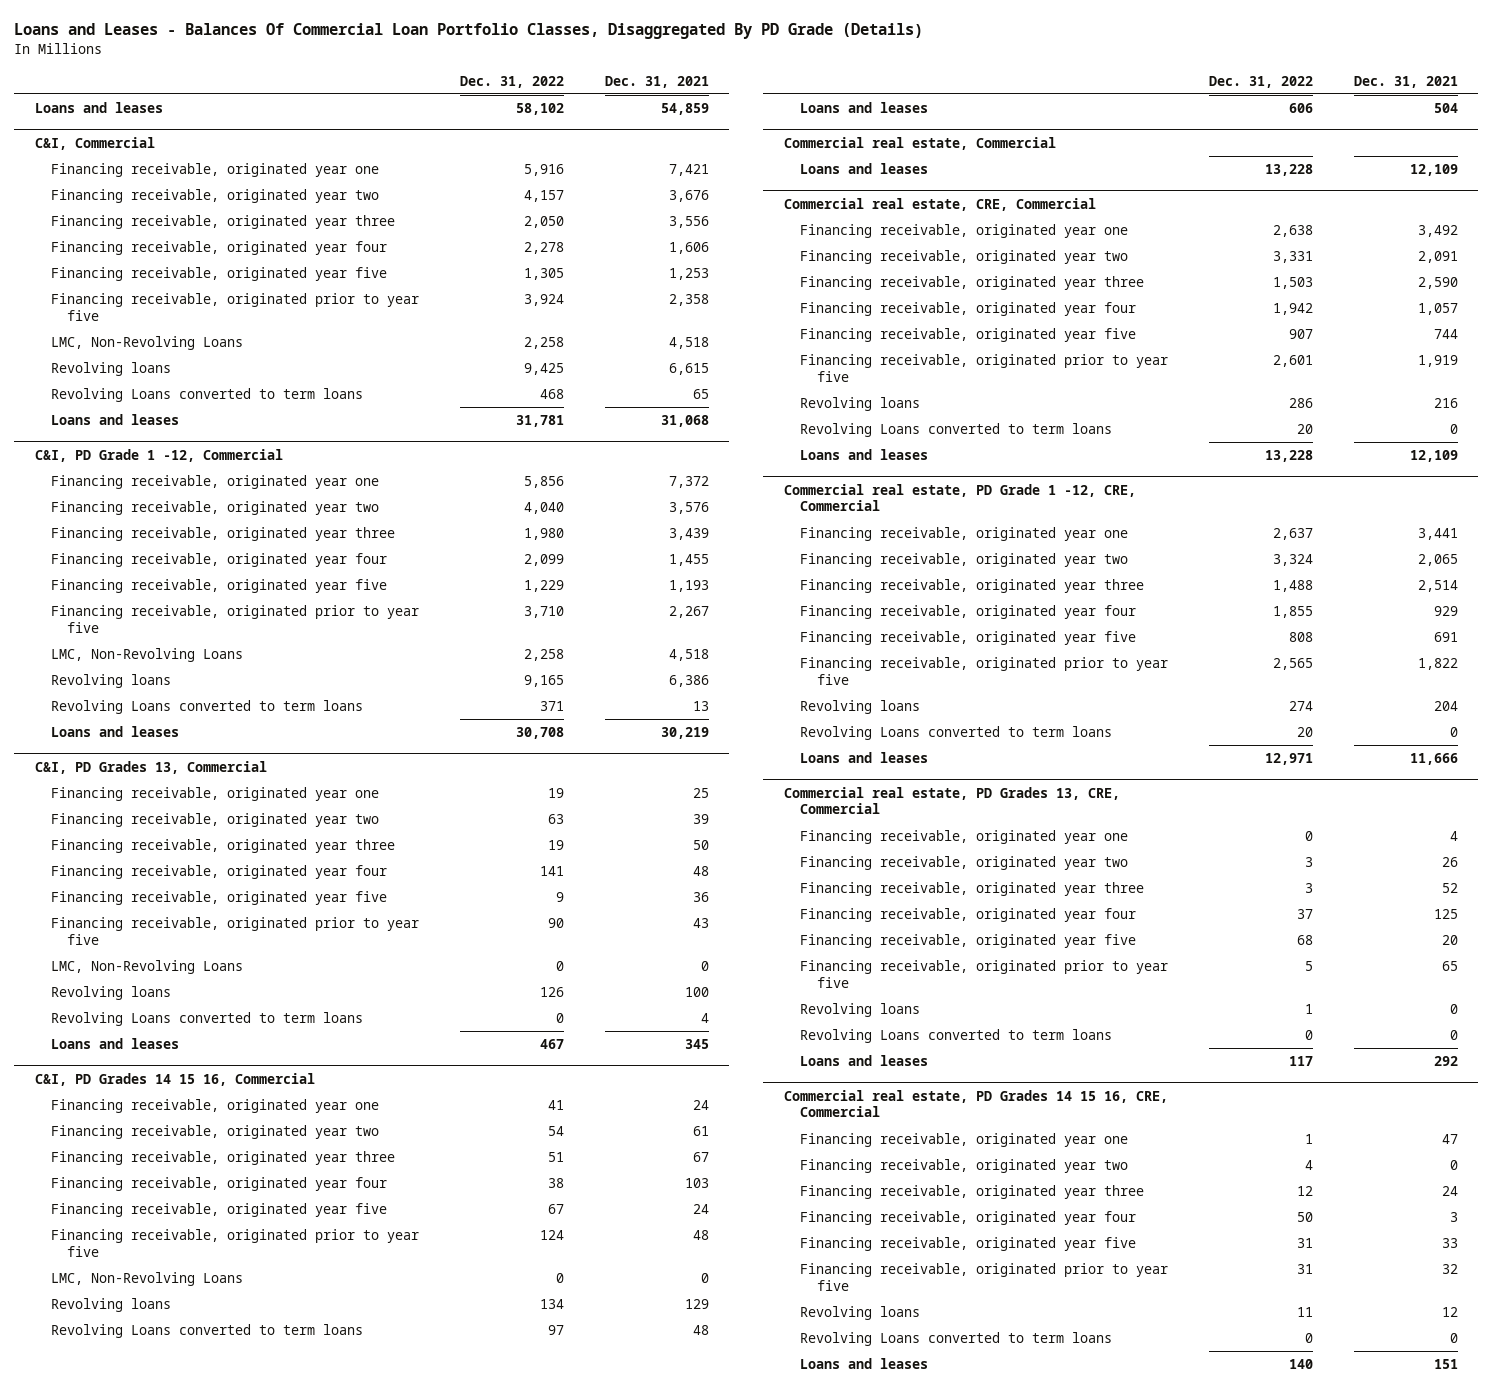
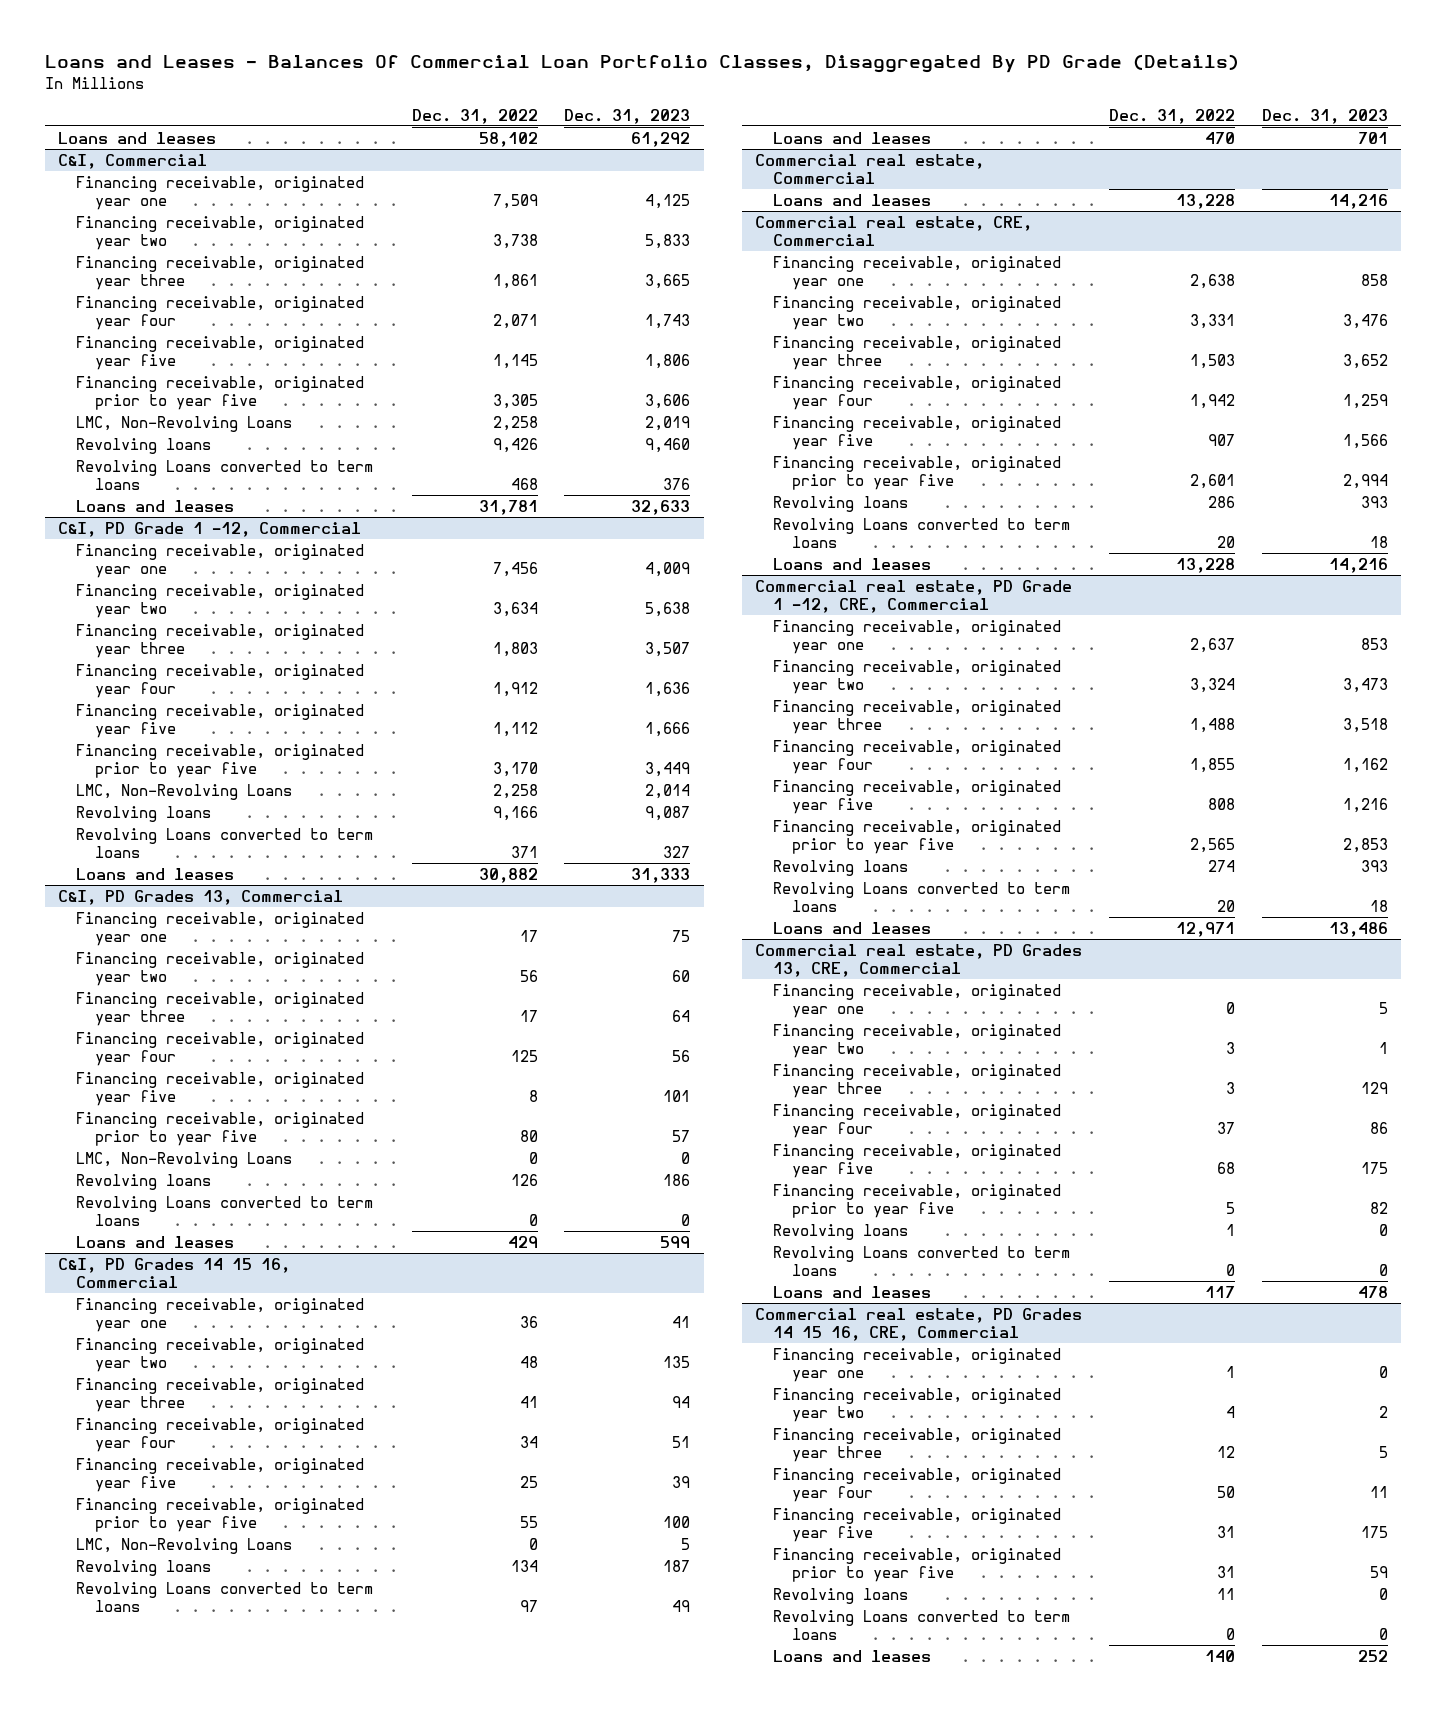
[604,75,709,88] Dec. 31, 2021 -> none
none -> [564,108,691,124] Dec. 31, 2023
[523,164,564,177] 5,916 -> [492,193,538,209] 7,509
[523,190,564,203] 4,157 -> [492,233,538,249] 3,738
[523,216,564,229] 2,050 -> [492,273,538,289] 1,861
[523,242,564,255] 2,278 -> [492,313,538,329] 2,071
[523,268,564,281] 1,305 -> [492,353,538,369] 1,145
[523,294,564,307] 3,924 -> [492,393,538,409] 3,305
[523,363,564,376] 9,425 -> [492,437,538,453] 9,426
[523,476,564,489] 5,856 -> [492,561,538,577] 7,456
[523,502,564,515] 4,040 -> [492,601,538,617] 3,634
[523,528,564,541] 1,980 -> [492,641,538,657] 1,803
[523,554,564,567] 2,099 -> [492,681,538,697] 1,912
[523,580,564,593] 1,229 -> [492,721,538,737] 1,112
[523,606,564,619] 3,710 -> [492,761,538,777] 3,170
[523,675,564,688] 9,165 -> [492,805,538,821] 9,166
[515,727,564,740] 30,708 -> [478,867,538,883] 30,882
[547,788,564,799] 19 -> [519,929,538,942] 17
[547,814,564,825] 63 -> [519,969,538,982] 56
[547,840,564,851] 19 -> [519,1009,538,1022] 17
[539,866,564,877] 141 -> [510,1049,538,1062] 125
[555,892,564,903] 9 -> [528,1089,538,1102] 8
[547,918,564,929] 90 -> [519,1129,538,1142] 80
[539,1039,564,1050] 467 -> [507,1235,538,1248] 429
[547,1100,564,1111] 41 -> [519,1315,538,1328] 36
[547,1126,564,1137] 54 -> [519,1355,538,1368] 48
[547,1152,564,1163] 51 -> [519,1395,538,1408] 41
[547,1178,564,1189] 38 -> [519,1435,538,1448] 34
[547,1204,564,1215] 67 -> [519,1475,538,1488] 25
[539,1230,564,1241] 124 -> [519,1515,538,1528] 55
[1288,103,1313,114] 606 -> [1204,131,1235,144] 470

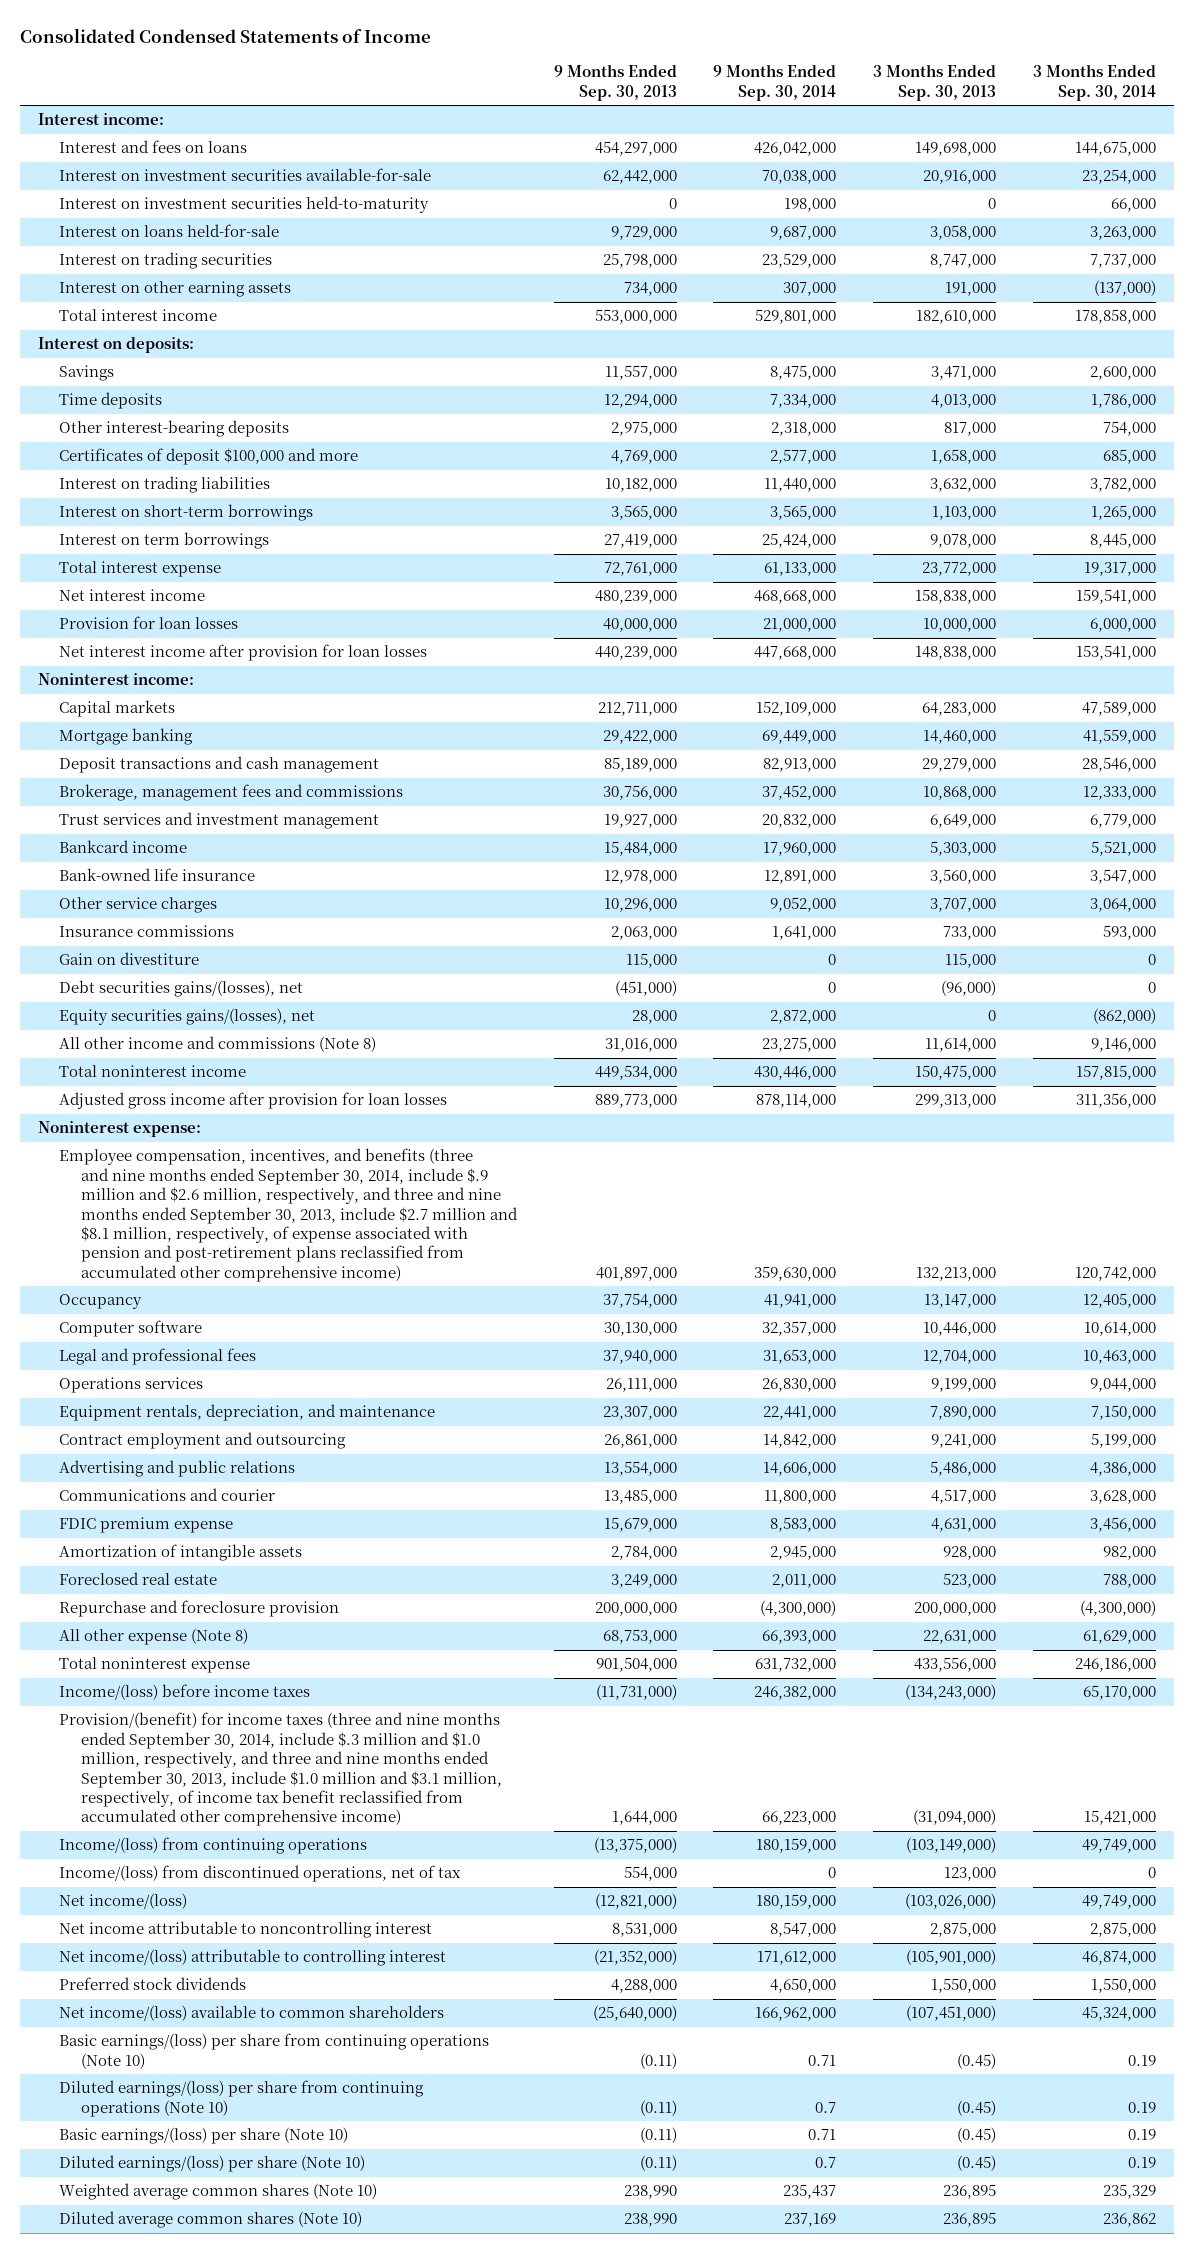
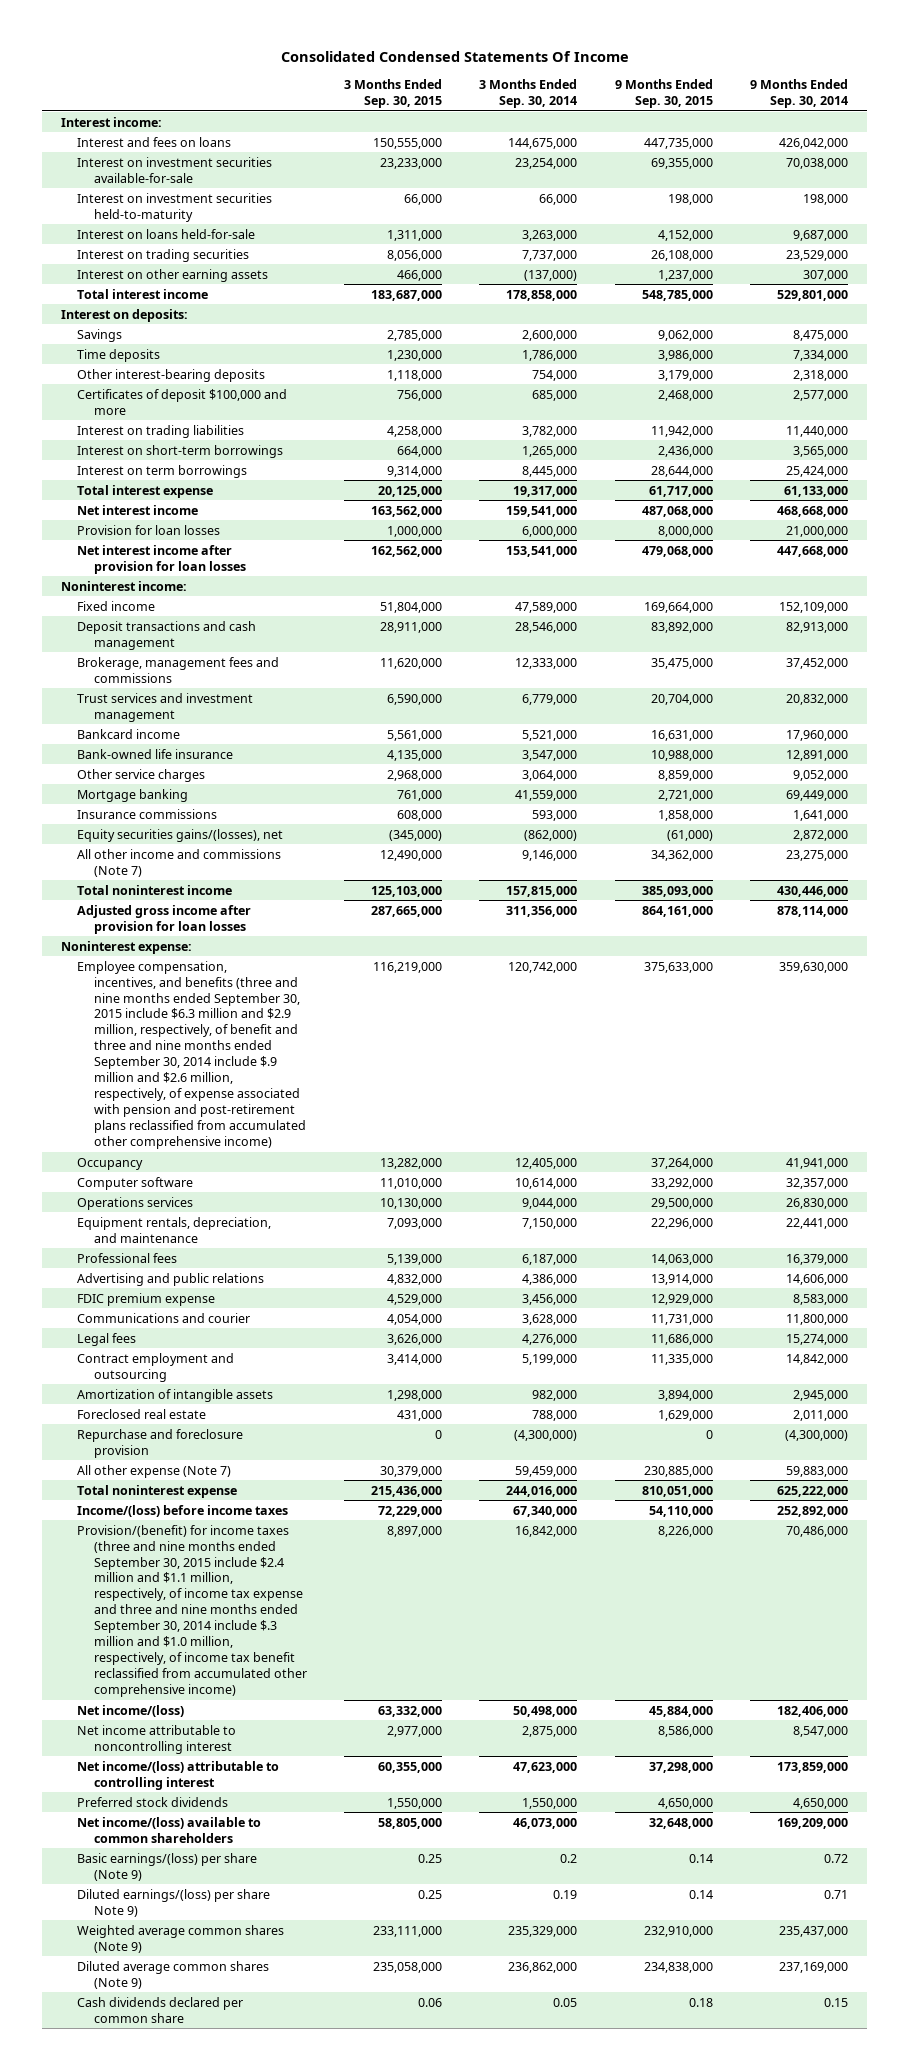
[19,27,431,43] Consolidated Condensed Statements of Income -> [280,50,629,62] Consolidated Condensed Statements Of Income
[553,64,677,101] 9 Months Ended Sep. 30, 2013 -> none
[873,64,997,101] 3 Months Ended Sep. 30, 2013 -> none
none -> [343,79,442,109] 3 Months Ended Sep. 30, 2015
none -> [614,79,713,109] 9 Months Ended Sep. 30, 2015
[59,700,176,718] Capital markets -> [77,600,156,611] Fixed income
[59,728,194,746] Mortgage banking -> [77,788,189,802] Mortgage banking
[59,952,200,966] Gain on divestiture -> none
[59,980,304,998] Debt securities gains/(losses), net -> none
[59,1036,377,1053] All other income and commissions (Note 8) -> [77,848,282,877] All other income and commissions (Note 7)
[59,1148,518,1282] Employee compensation, incentives, and benefits (three and nine months ended September 30, 2014, include $.9 million and $2.6 million, respectively, and three and nine months ended September 30, 2013, include $2.7 million and $8.1 million, respectively, of expense associated with pension and post-retirement plans reclassified from accumulated other comprehensive income) -> [77,960,306,1149] Employee compensation, incentives, and benefits (three and nine months ended September 30, 2015 include $6.3 million and $2.9 million, respectively, of benefit and three and nine months ended September 30, 2014 include $.9 million and $2.6 million, respectively, of expense associated with pension and post-retirement plans reclassified from accumulated other comprehensive income)
[59,1348,257,1366] Legal and professional fees -> none
none -> [77,1252,178,1263] Professional fees
[59,1488,276,1502] Communications and courier -> [77,1312,251,1323] Communications and courier
none -> [77,1332,137,1346] Legal fees
[59,1432,347,1450] Contract employment and outsourcing -> [77,1352,235,1382] Contract employment and outsourcing
[59,1837,368,1855] Income/(loss) from continuing operations -> none
[59,1865,462,1883] Income/(loss) from discontinued operations, net of tax -> none
[59,1628,249,1646] All other expense (Note 8) -> [77,1464,232,1478] All other expense (Note 7)
[762,1630,837,1645] 66,393,000 -> [786,1465,849,1477] 59,883,000
[1082,1630,1156,1645] 61,629,000 -> [515,1465,578,1477] 59,459,000
[755,1658,837,1673] 631,732,000 -> [777,1485,849,1497] 625,222,000
[1074,1658,1156,1673] 246,186,000 -> [506,1485,578,1497] 244,016,000
[754,1686,837,1701] 246,382,000 -> [777,1505,849,1517] 252,892,000
[1082,1685,1156,1701] 65,170,000 -> [513,1505,578,1517] 67,340,000
[59,1712,502,1827] Provision/(benefit) for income taxes (three and nine months ended September 30, 2014, include $.3 million and $1.0 million, respectively, and three and nine months ended September 30, 2013, include $1.0 million and $3.1 million, respectively, of income tax benefit reclassified from accumulated other comprehensive income) -> [77,1524,307,1698] Provision/(benefit) for income taxes (three and nine months ended September 30, 2015 include $2.4 million and $1.1 million, respectively, of income tax expense and three and nine months ended September 30, 2014 include $.3 million and $1.0 million, respectively, of income tax benefit reclassified from accumulated other comprehensive income)
[762,1811,837,1826] 66,223,000 -> [786,1525,849,1537] 70,486,000
[1083,1810,1156,1826] 15,421,000 -> [515,1525,578,1537] 16,842,000
[756,1894,837,1910] 180,159,000 -> [777,1705,849,1717] 182,406,000
[1081,1895,1156,1910] 49,749,000 -> [513,1705,578,1717] 50,498,000
[757,1951,837,1966] 171,612,000 -> [777,1761,849,1773] 173,859,000
[1081,1951,1156,1966] 46,874,000 -> [513,1761,578,1773] 47,623,000
[59,2033,490,2069] Basic earnings/(loss) per share from continuing operations (Note 10) -> none
[59,2080,425,2117] Diluted earnings/(loss) per share from continuing operations (Note 10) -> none
[755,2007,837,2022] 166,962,000 -> [777,1817,849,1829] 169,209,000
[1081,2006,1156,2022] 45,324,000 -> [513,1817,578,1829] 46,073,000
[59,2127,349,2145] Basic earnings/(loss) per share (Note 10) -> [77,1852,258,1881] Basic earnings/(loss) per share (Note 9)
[808,2129,837,2141] 0.71 -> [824,1853,849,1863] 0.72
[1127,2129,1156,2141] 0.19 -> [560,1853,578,1863] 0.2
[59,2155,366,2173] Diluted earnings/(loss) per share (Note 10) -> [77,1888,271,1917] Diluted earnings/(loss) per share Note 9)
[815,2157,837,2169] 0.7 -> [824,1889,849,1899] 0.71
[59,2183,378,2201] Weighted average common shares (Note 10) -> [77,1924,285,1953] Weighted average common shares (Note 9)
[783,2184,837,2200] 235,437 -> [779,1925,849,1937] 235,437,000
[1102,2184,1156,2200] 235,329 -> [508,1925,578,1937] 235,329,000
[59,2211,363,2229] Diluted average common shares (Note 10) -> [77,1960,270,1989] Diluted average common shares (Note 9)
[784,2213,837,2228] 237,169 -> [779,1961,849,1973] 237,169,000
[1102,2213,1156,2228] 236,862 -> [508,1961,578,1973] 236,862,000
none -> [77,1996,244,2023] Cash dividends declared per common share

